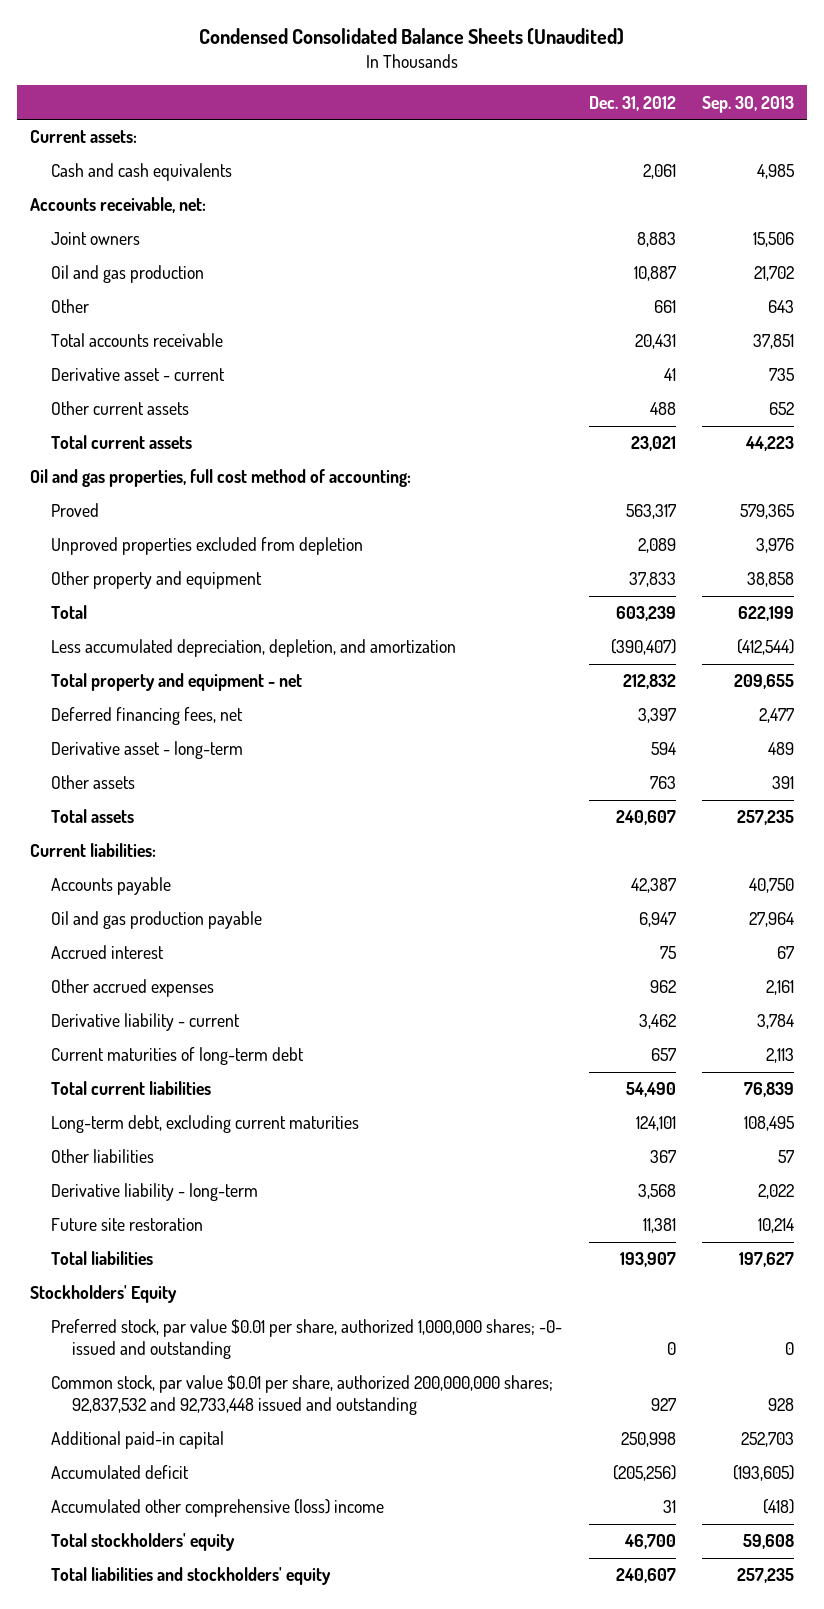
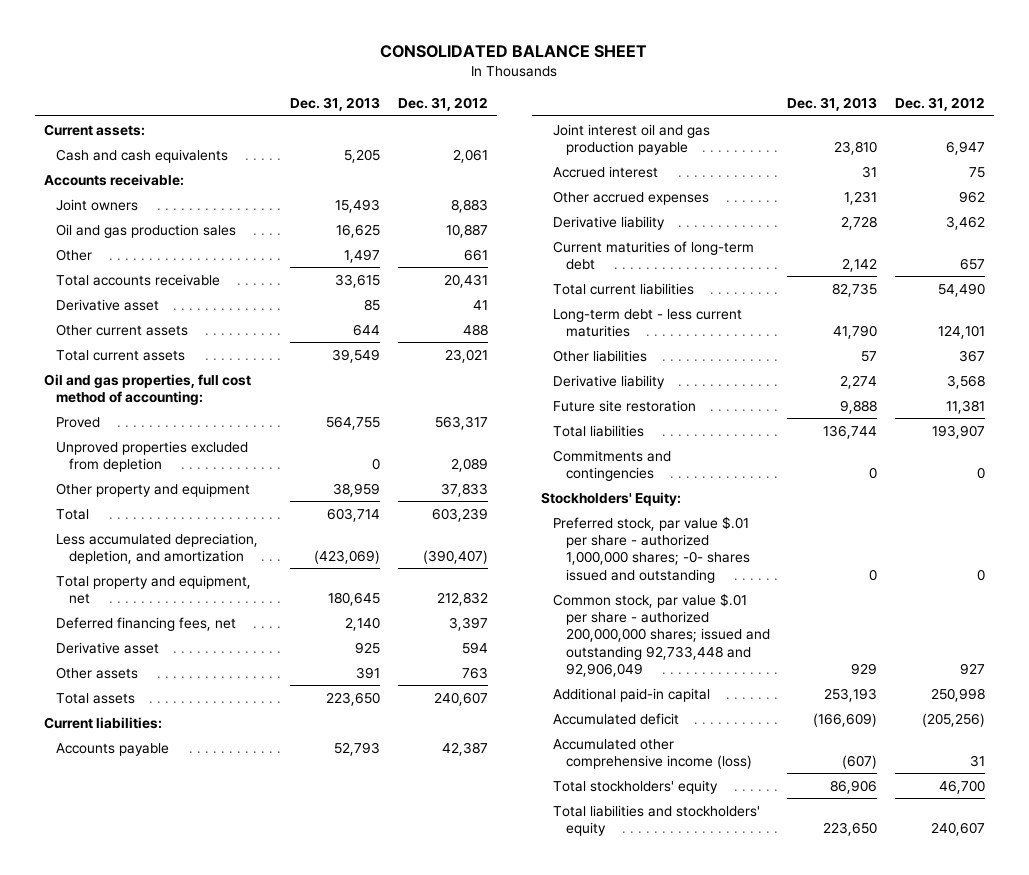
[199,28,625,46] Condensed Consolidated Balance Sheets (Unaudited) -> [380,45,648,59] CONSOLIDATED BALANCE SHEET
[702,95,795,113] Sep. 30, 2013 -> none
none -> [290,97,381,112] Dec. 31, 2013
[30,197,207,214] Accounts receivable, net: -> [43,173,184,186] Accounts receivable:
[51,265,205,284] Oil and gas production -> [56,223,237,238] Oil and gas production sales
[51,368,226,382] Derivative asset - current -> [56,298,160,311] Derivative asset
[51,673,303,692] Total property and equipment - net -> [56,574,252,604] Total property and equipment, net
[51,741,244,760] Derivative asset - long-term -> [56,641,160,654] Derivative asset
[51,911,263,930] Oil and gas production payable -> [553,123,711,155] Joint interest oil and gas production payable
[51,1013,241,1032] Derivative liability - current -> [553,215,666,230] Derivative liability
[51,1115,360,1134] Long-term debt, excluding current maturities -> [553,308,743,337] Long-term debt - less current maturities
[51,1183,259,1202] Derivative liability - long-term -> [553,374,666,389] Derivative liability
none -> [553,449,672,481] Commitments and contingencies
[30,1285,178,1304] Stockholders' Equity -> [540,491,681,506] Stockholders' Equity:
[51,1319,563,1360] Preferred stock, par value $0.01 per share, authorized 1,000,000 shares; -0- issued and outstanding -> [553,515,750,583] Preferred stock, par value $.01 per share - authorized 1,000,000 shares; -0- shares issued and outstanding
[51,1375,554,1416] Common stock, par value $0.01 per share, authorized 200,000,000 shares; 92,837,532 and 92,733,448 issued and outstanding -> [553,592,770,677] Common stock, par value $.01 per share - authorized 200,000,000 shares; issued and outstanding 92,733,448 and 92,906,049
[51,1499,385,1518] Accumulated other comprehensive (loss) income -> [553,738,752,769] Accumulated other comprehensive income (loss)

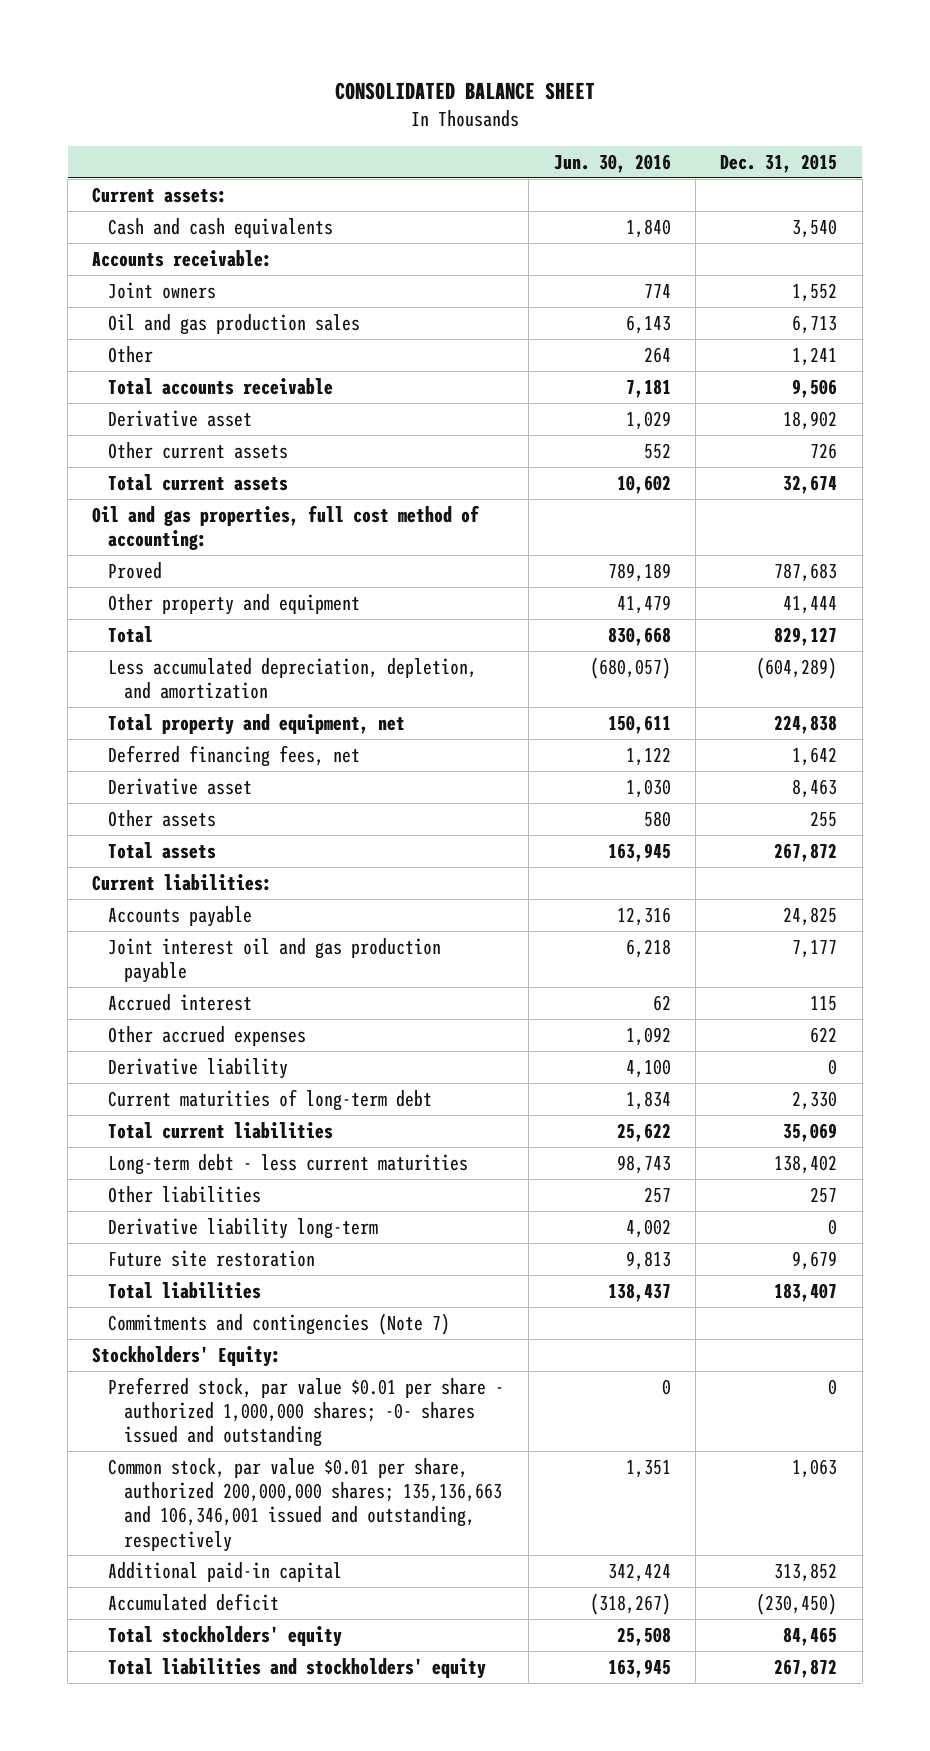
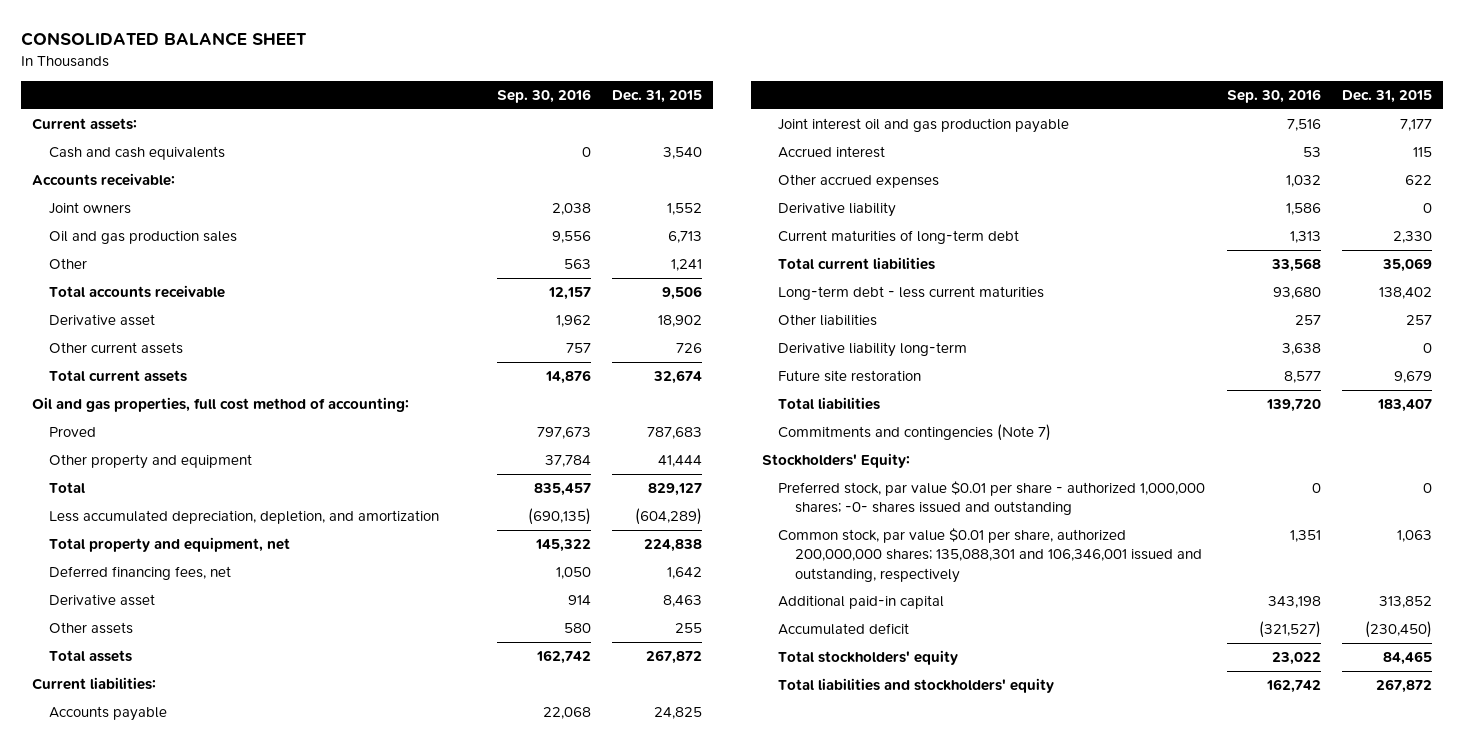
[553,153,671,173] Jun. 30, 2016 -> none
none -> [497,88,592,103] Sep. 30, 2016
[108,1457,502,1552] Common stock, par value $0.01 per share, authorized 200,000,000 shares; 135,136,663 and 106,346,001 issued and outstanding, respectively -> [778,528,1203,583] Common stock, par value $0.01 per share, authorized 200,000,000 shares; 135,088,301 and 106,346,001 issued and outstanding, respectively

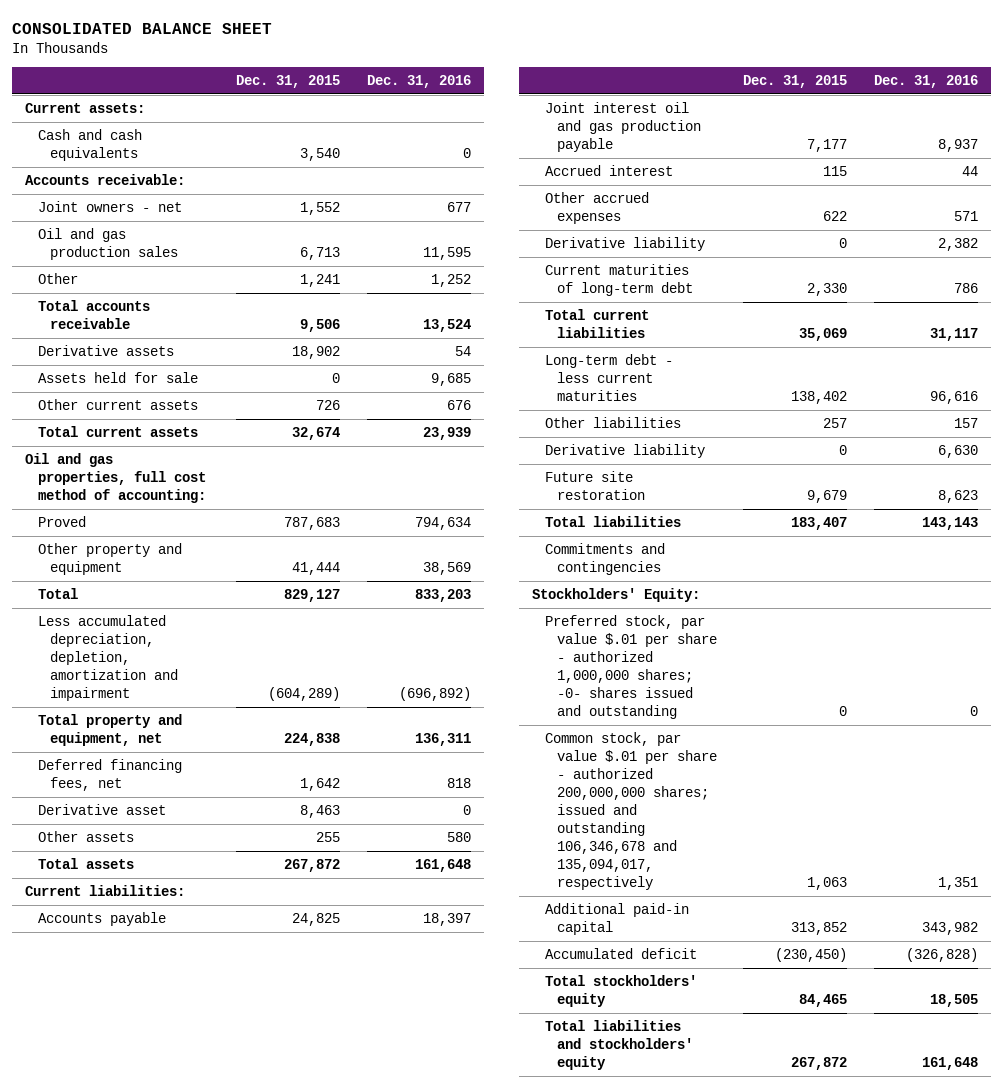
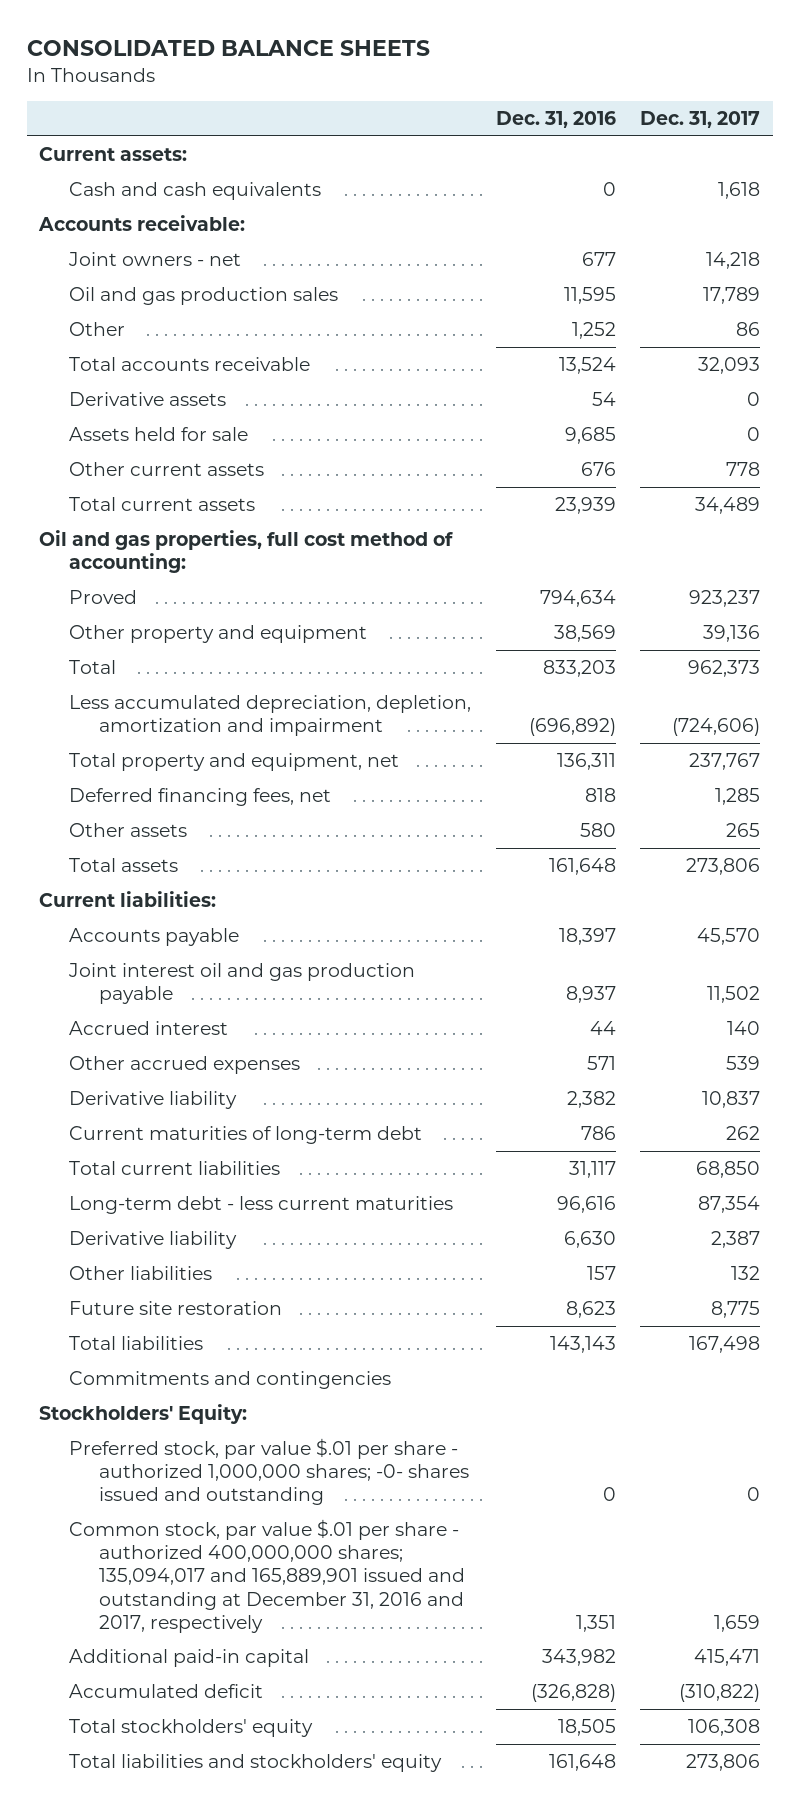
[12,23,273,35] CONSOLIDATED BALANCE SHEET -> [26,40,430,57] CONSOLIDATED BALANCE SHEETS
[236,75,341,89] Dec. 31, 2015 -> none
none -> [640,111,761,129] Dec. 31, 2017
[37,803,166,815] Derivative asset -> none
[544,416,681,428] Other liabilities -> [68,1265,212,1280] Other liabilities
[544,731,717,891] Common stock, par value $.01 per share - authorized 200,000,000 shares; issued and outstanding 106,346,678 and 135,094,017, respectively -> [68,1518,465,1633] Common stock, par value $.01 per share - authorized 400,000,000 shares; 135,094,017 and 165,889,901 issued and outstanding at December 31, 2016 and 2017, respectively

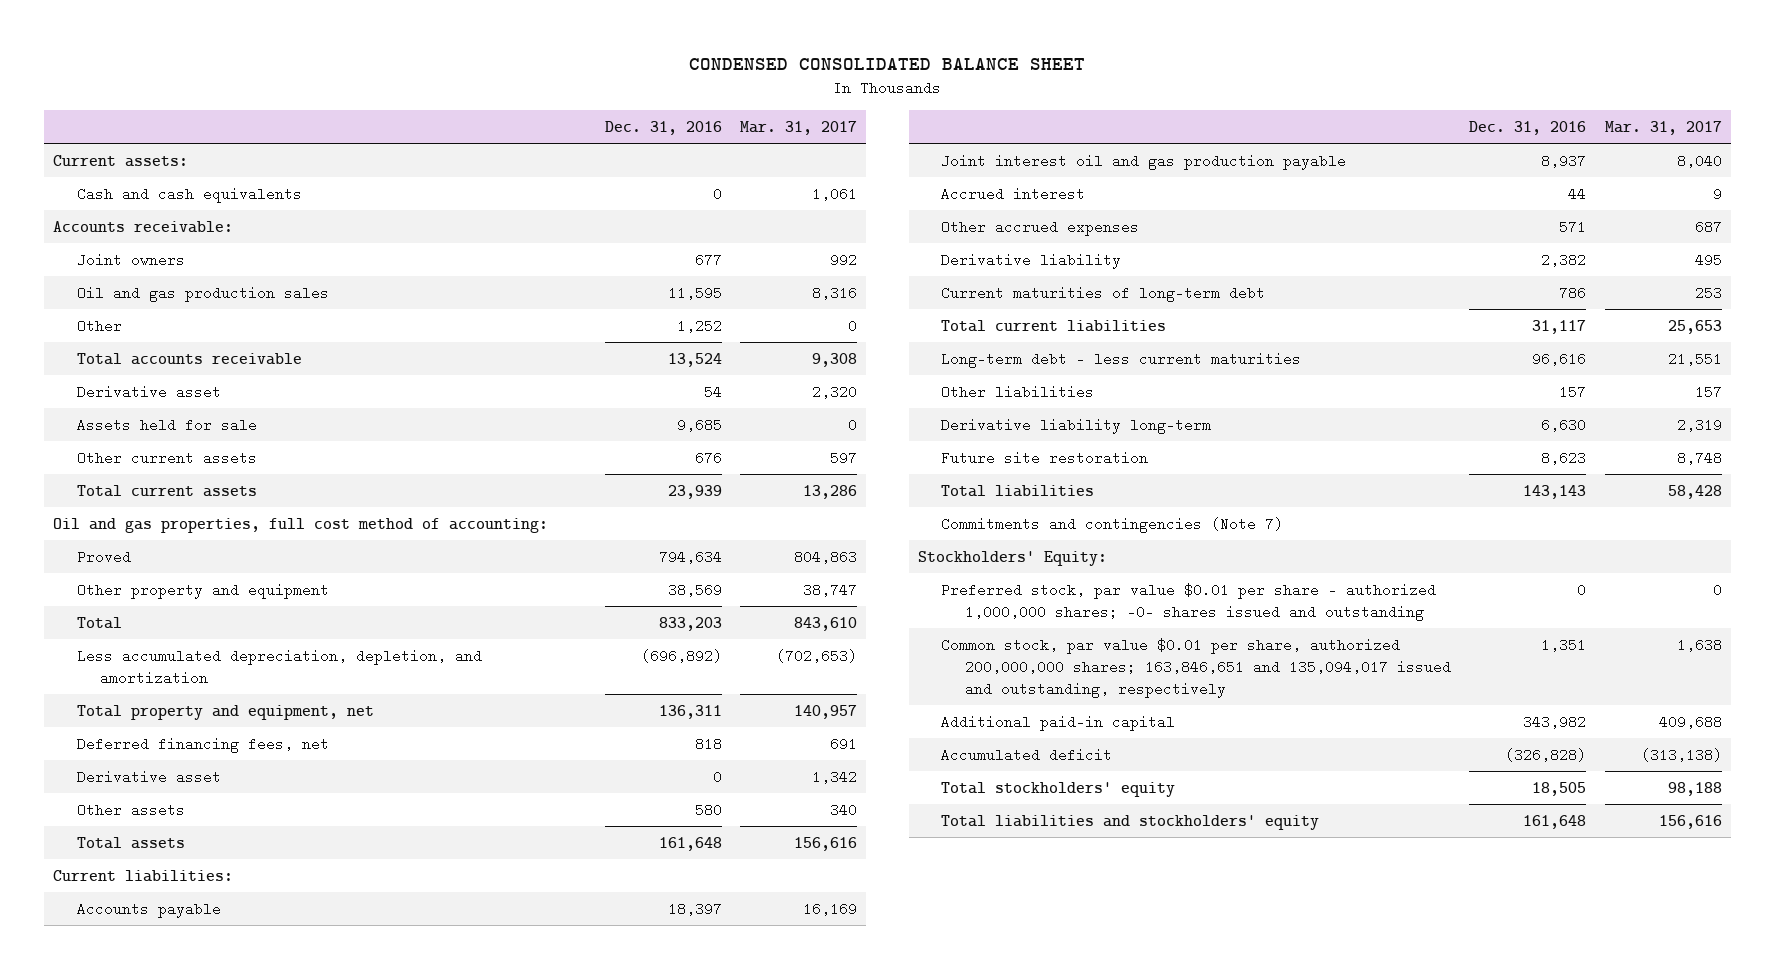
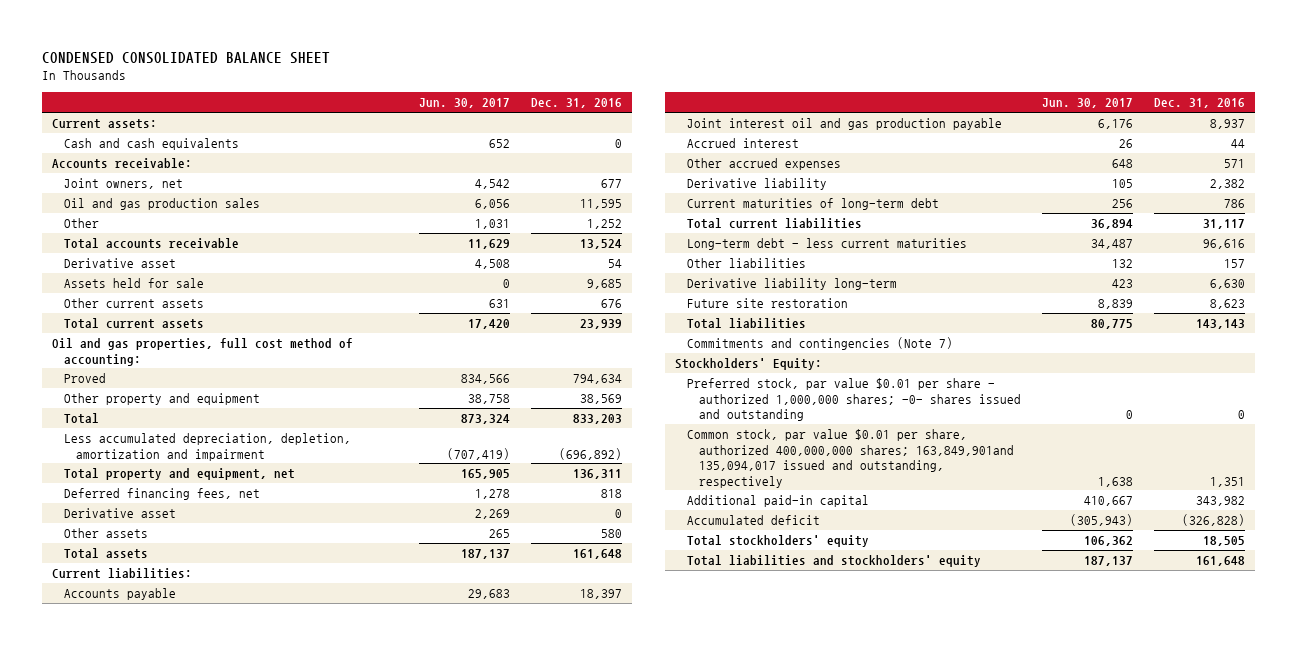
[740,120,858,135] Mar. 31, 2017 -> none
none -> [418,98,510,109] Jun. 30, 2017
[76,252,185,267] Joint owners -> [64,178,184,190] Joint owners, net
[76,648,482,685] Less accumulated depreciation, depletion, and amortization -> [64,433,352,461] Less accumulated depreciation, depletion, amortization and impairment
[941,637,1451,698] Common stock, par value $0.01 per share, authorized 200,000,000 shares; 163,846,651 and 135,094,017 issued and outstanding, respectively -> [687,429,1014,488] Common stock, par value $0.01 per share, authorized 400,000,000 shares; 163,849,901and 135,094,017 issued and outstanding, respectively

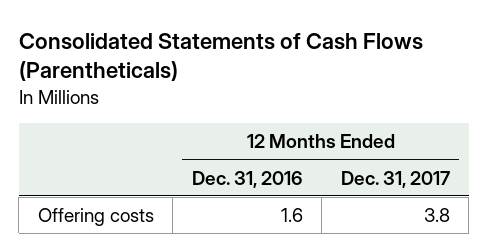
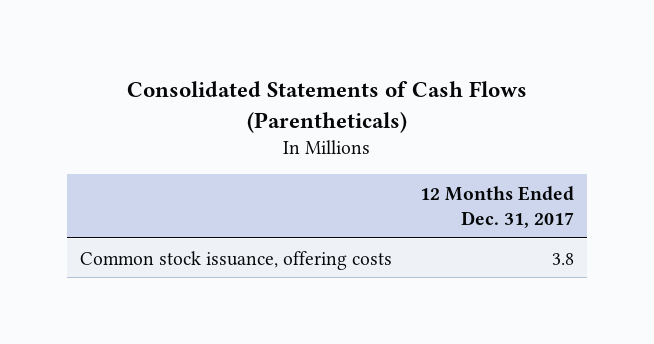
[191,170,303,188] Dec. 31, 2016 -> none
[37,208,154,227] Offering costs -> [80,250,393,270] Common stock issuance, offering costs

